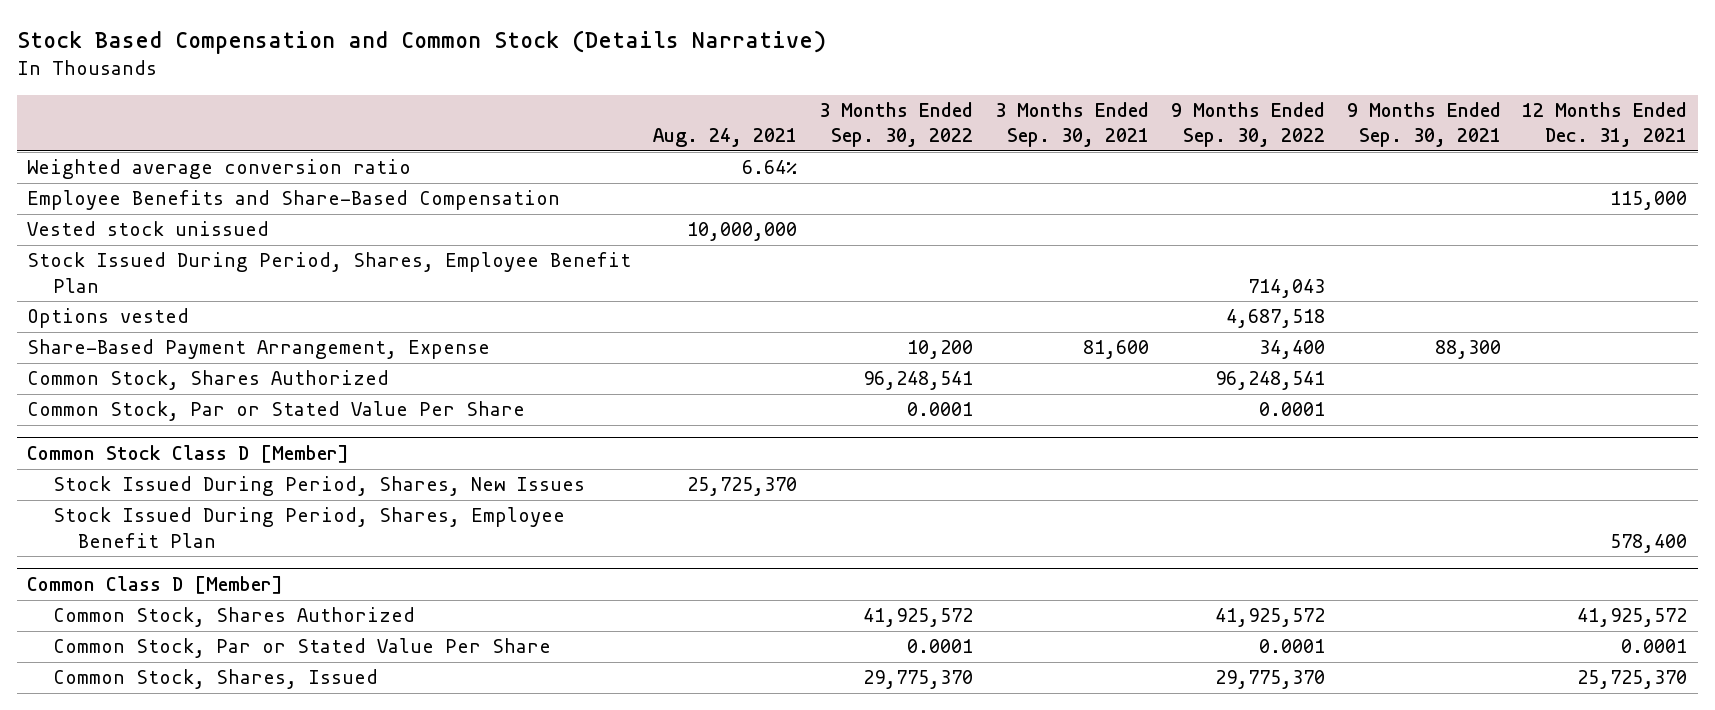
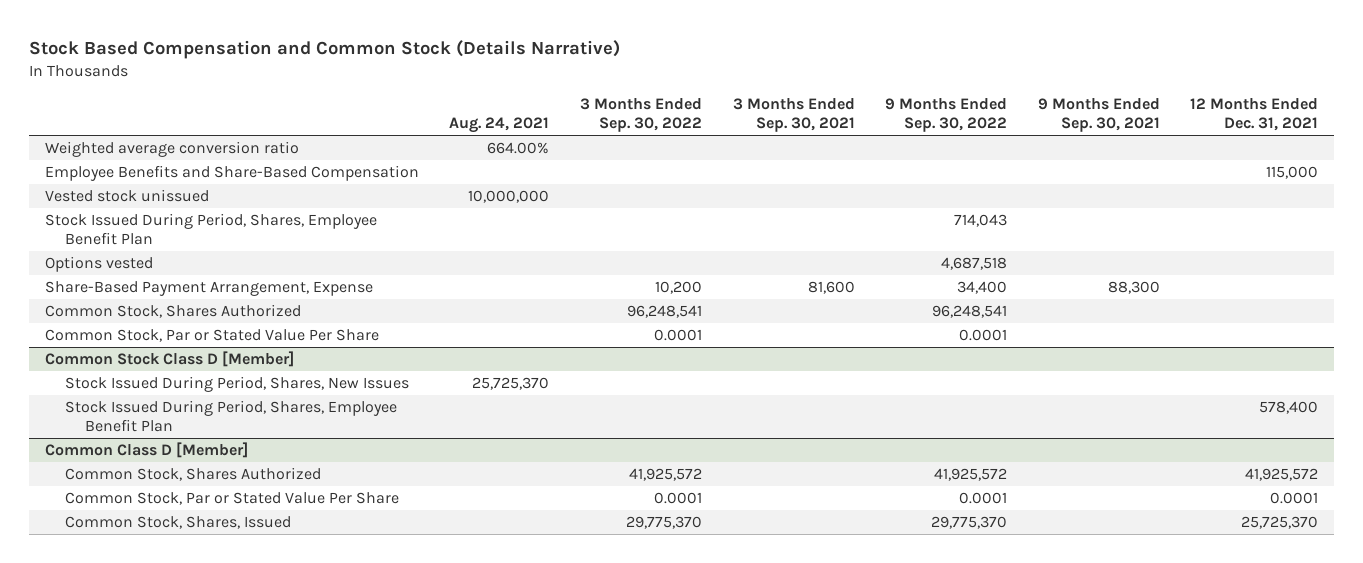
[742,160,798,175] 6.64% -> [487,141,550,154] 664.00%

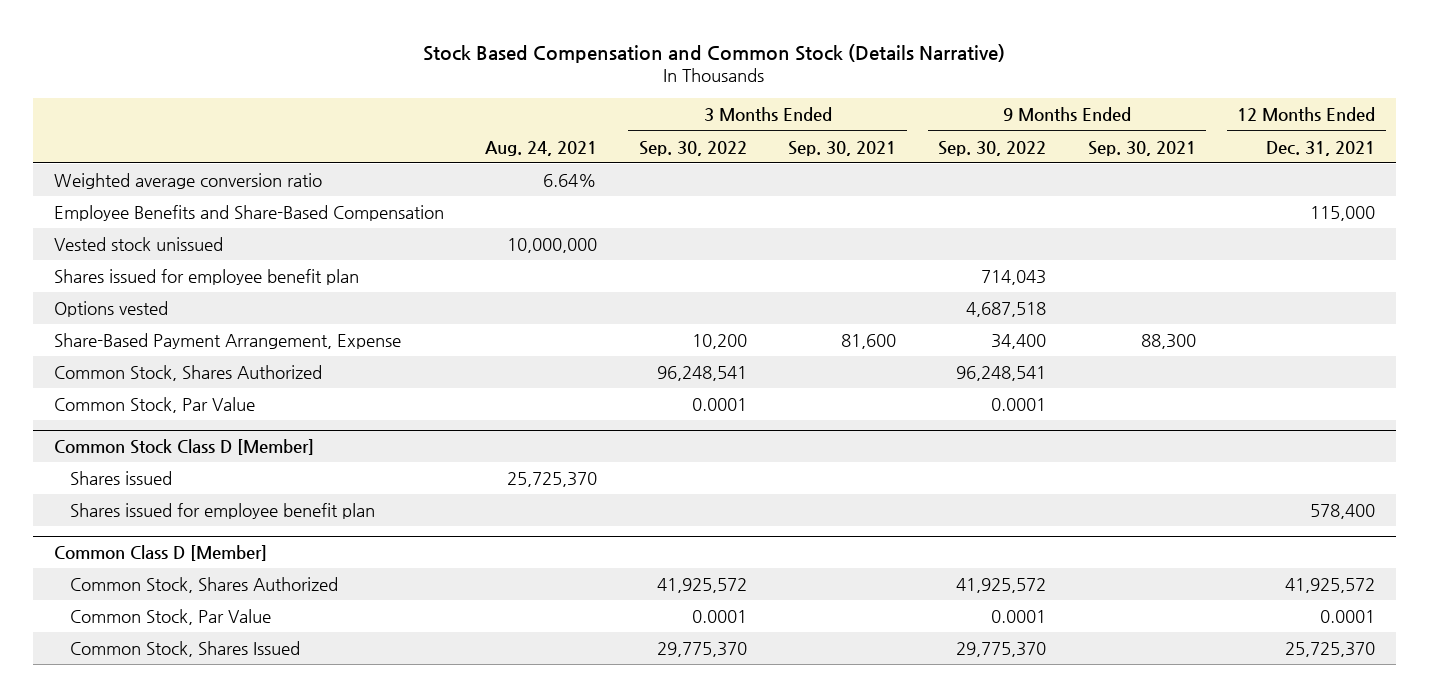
[487,141,550,154] 664.00% -> [543,174,598,188] 6.64%
[44,212,377,246] Stock Issued During Period, Shares, Employee Benefit Plan -> [53,269,359,286] Shares issued for employee benefit plan
[44,328,379,342] Common Stock, Par or Stated Value Per Share -> [53,397,255,414] Common Stock, Par Value
[64,375,409,392] Stock Issued During Period, Shares, New Issues -> [70,471,173,486] Shares issued
[64,399,397,433] Stock Issued During Period, Shares, Employee Benefit Plan -> [70,503,376,520] Shares issued for employee benefit plan
[64,491,399,505] Common Stock, Par or Stated Value Per Share -> [70,609,272,626] Common Stock, Par Value
[64,515,291,529] Common Stock, Shares, Issued -> [70,641,301,658] Common Stock, Shares Issued

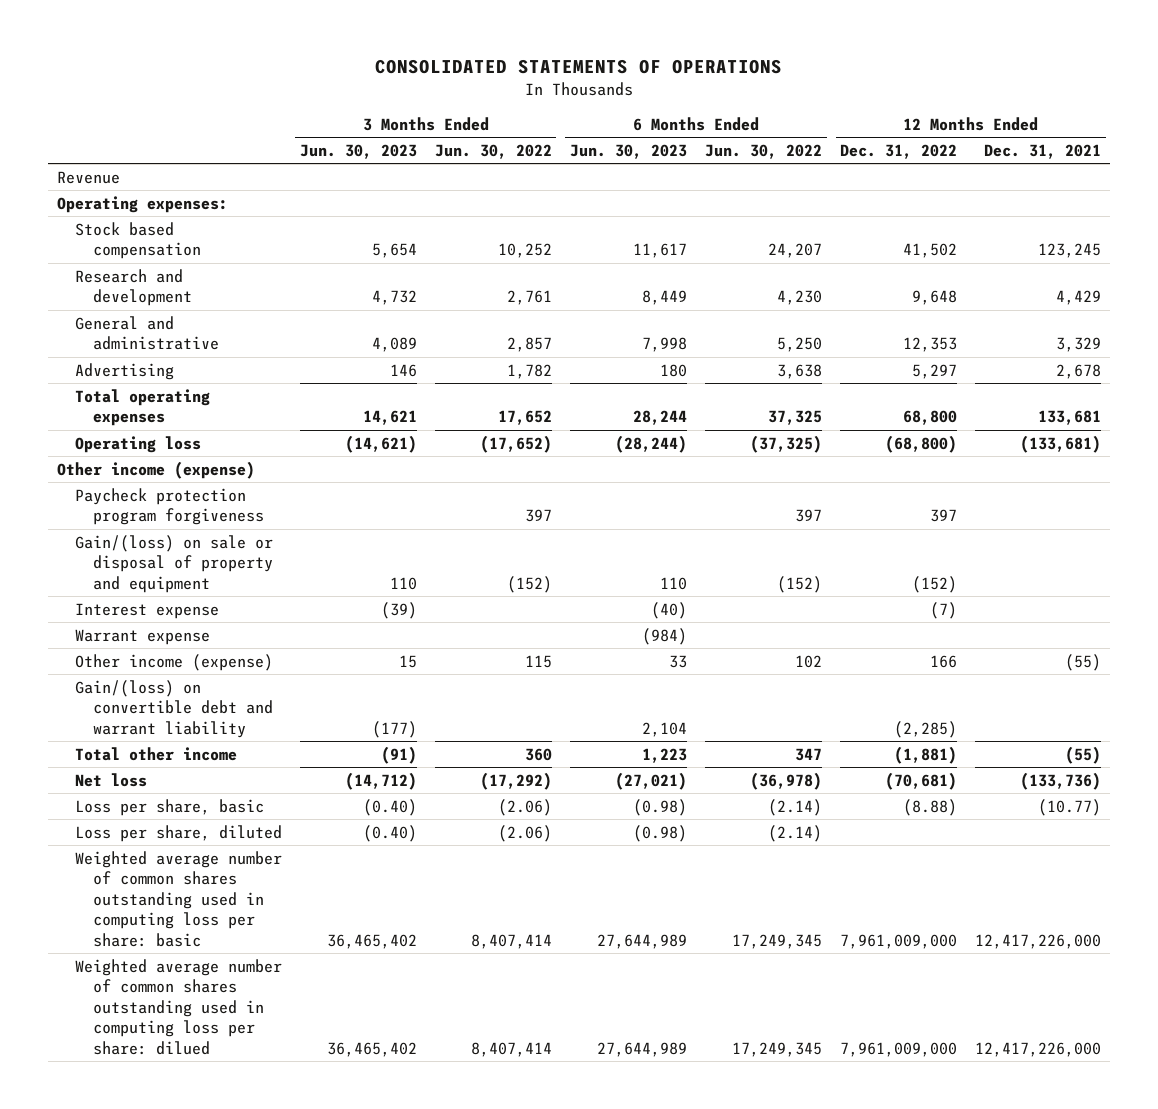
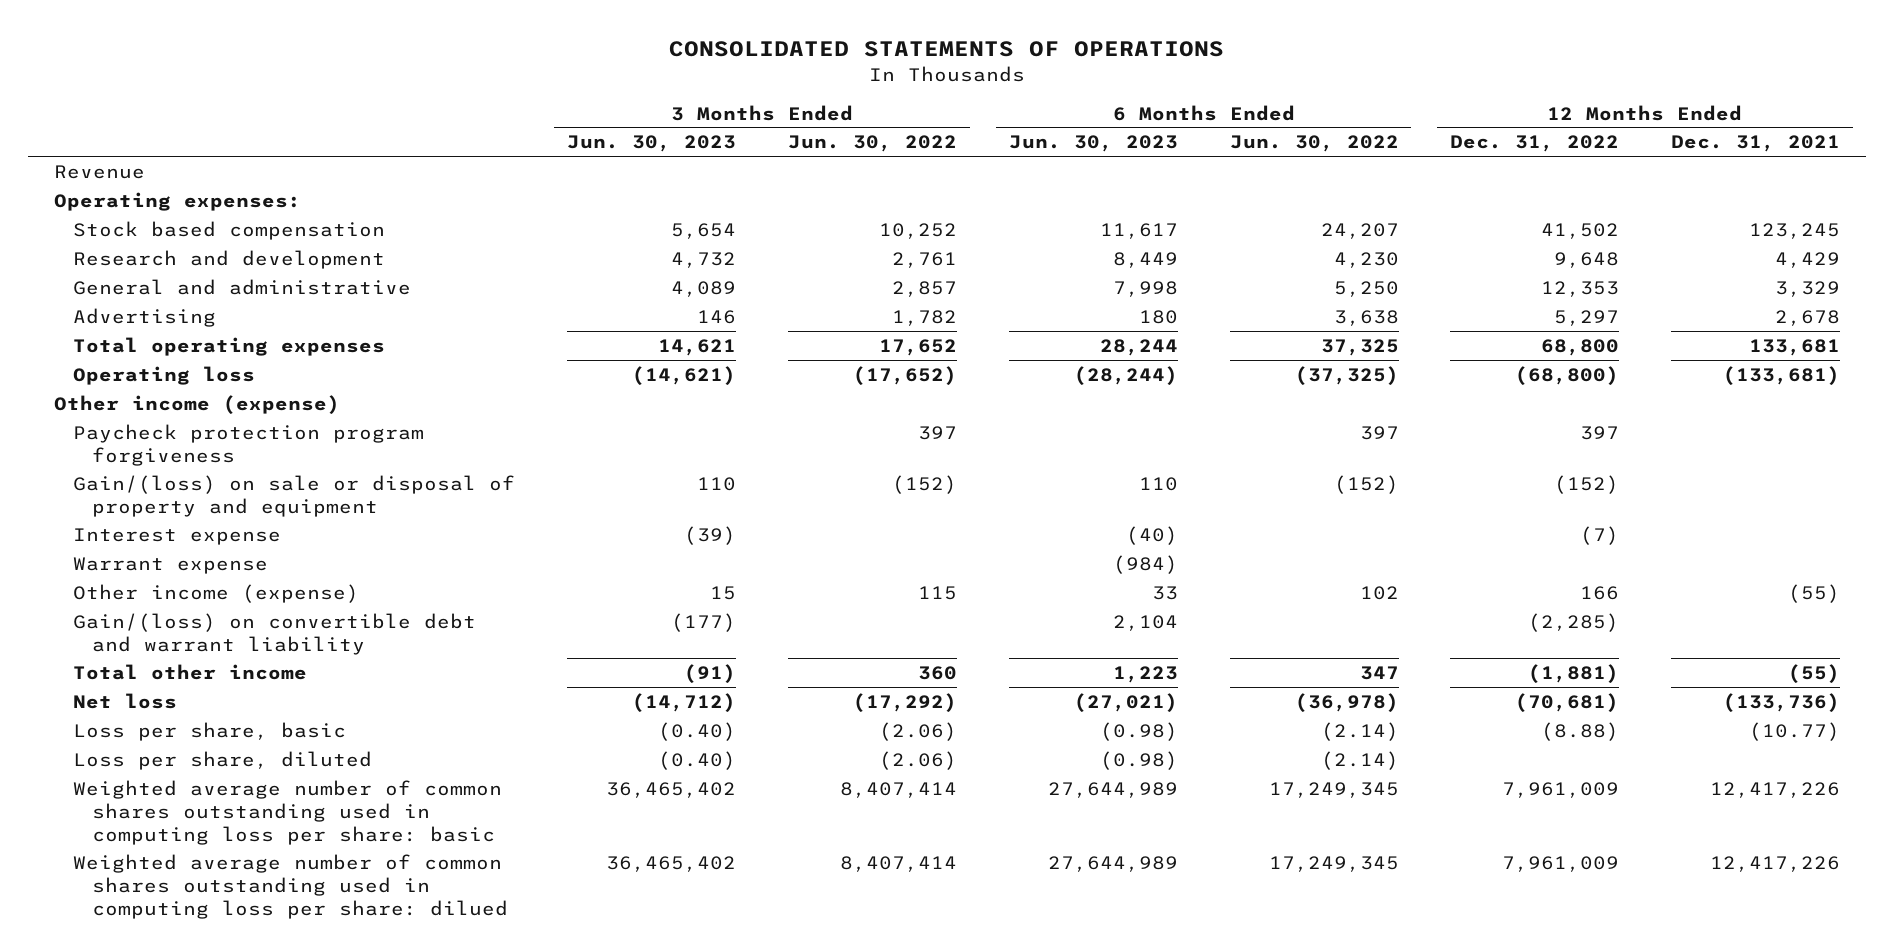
[840,933,958,949] 7,961,009,000 -> [1502,781,1620,798] 7,961,009
[975,933,1102,949] 12,417,226,000 -> [1710,781,1841,798] 12,417,226
[840,1041,958,1057] 7,961,009,000 -> [1502,855,1620,872] 7,961,009
[975,1041,1102,1057] 12,417,226,000 -> [1710,855,1841,872] 12,417,226

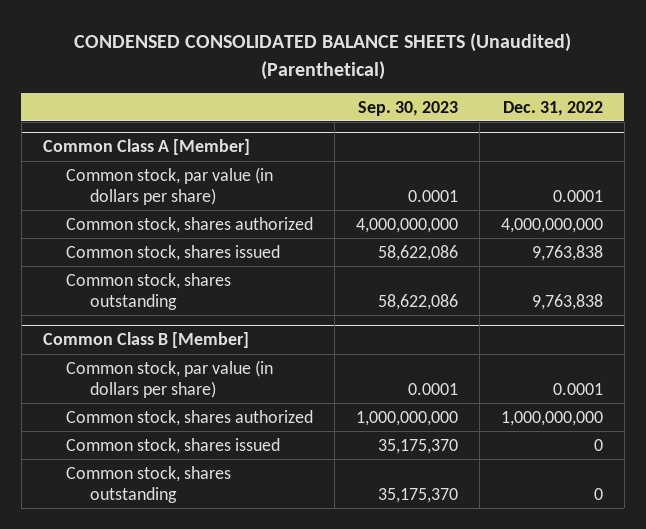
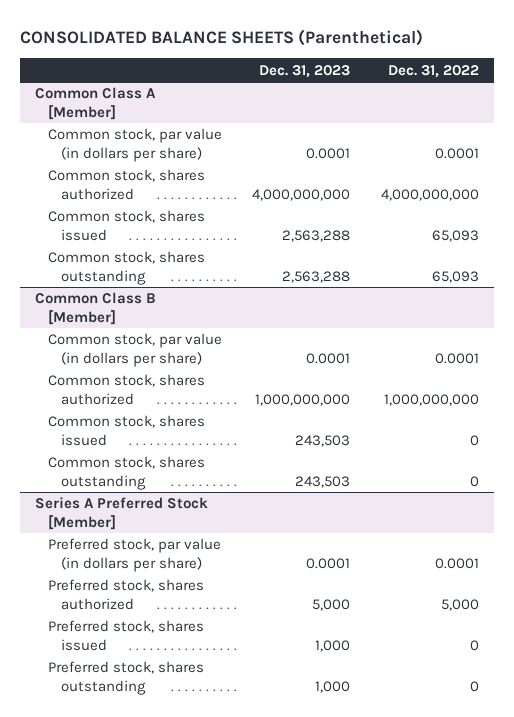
[73,33,571,80] CONDENSED CONSOLIDATED BALANCE SHEETS (Unaudited) (Parenthetical) -> [19,29,423,47] CONSOLIDATED BALANCE SHEETS (Parenthetical)
[358,100,459,116] Sep. 30, 2023 -> none
none -> [259,64,351,78] Dec. 31, 2023
[531,244,603,261] 9,763,838 -> [431,229,479,242] 65,093
[531,294,603,311] 9,763,838 -> [431,270,479,283] 65,093
none -> [35,497,209,530] Series A Preferred Stock [Member]
none -> [47,538,221,572] Preferred stock, par value (in dollars per share)
none -> [47,579,204,610] Preferred stock, shares authorized
none -> [47,620,204,651] Preferred stock, shares issued
none -> [47,661,204,695] Preferred stock, shares outstanding

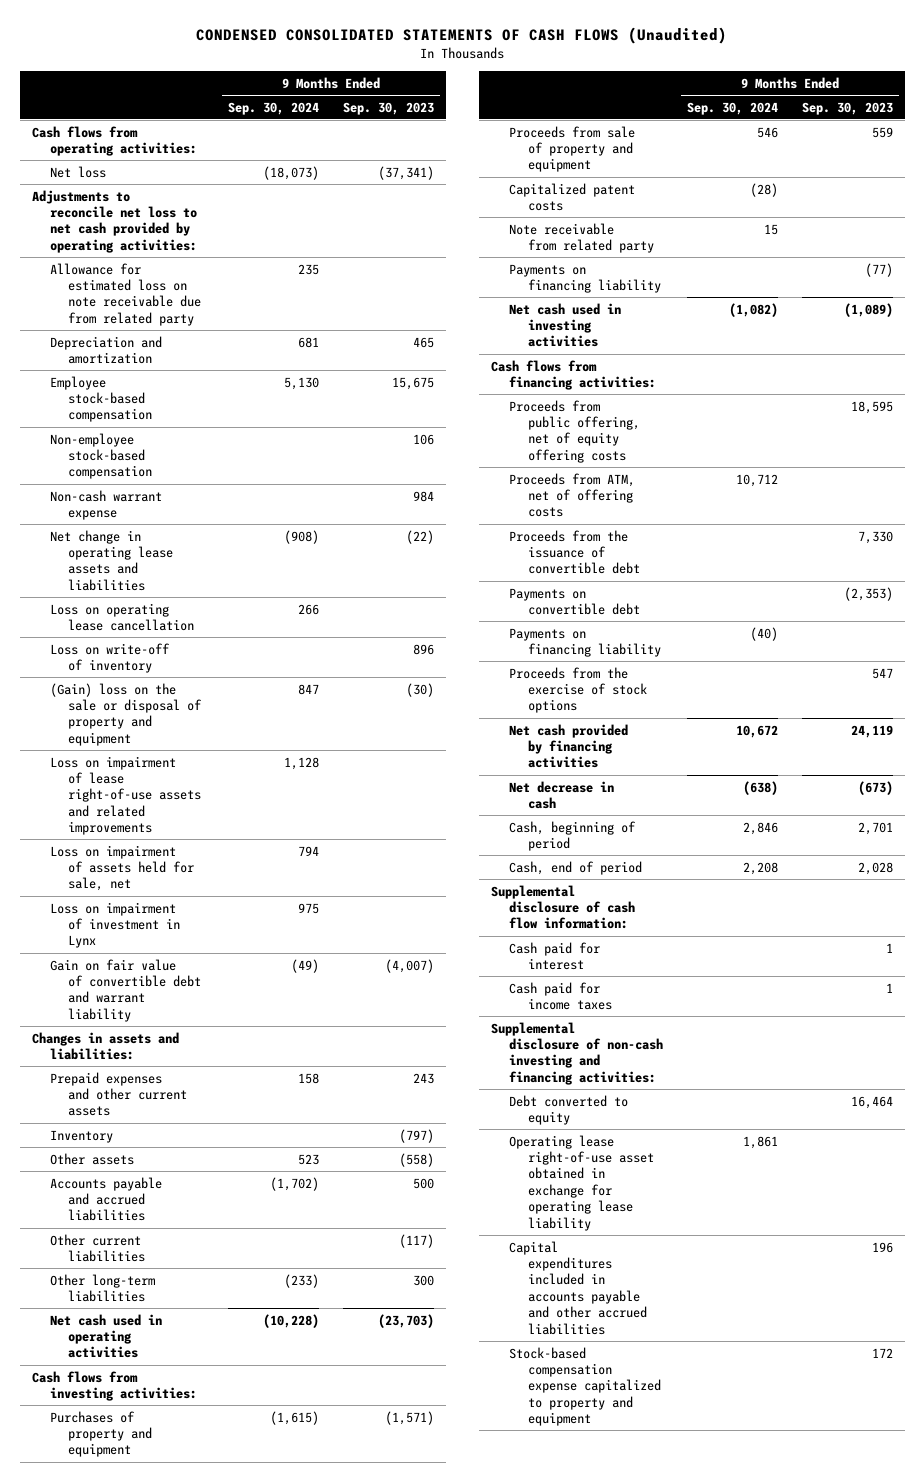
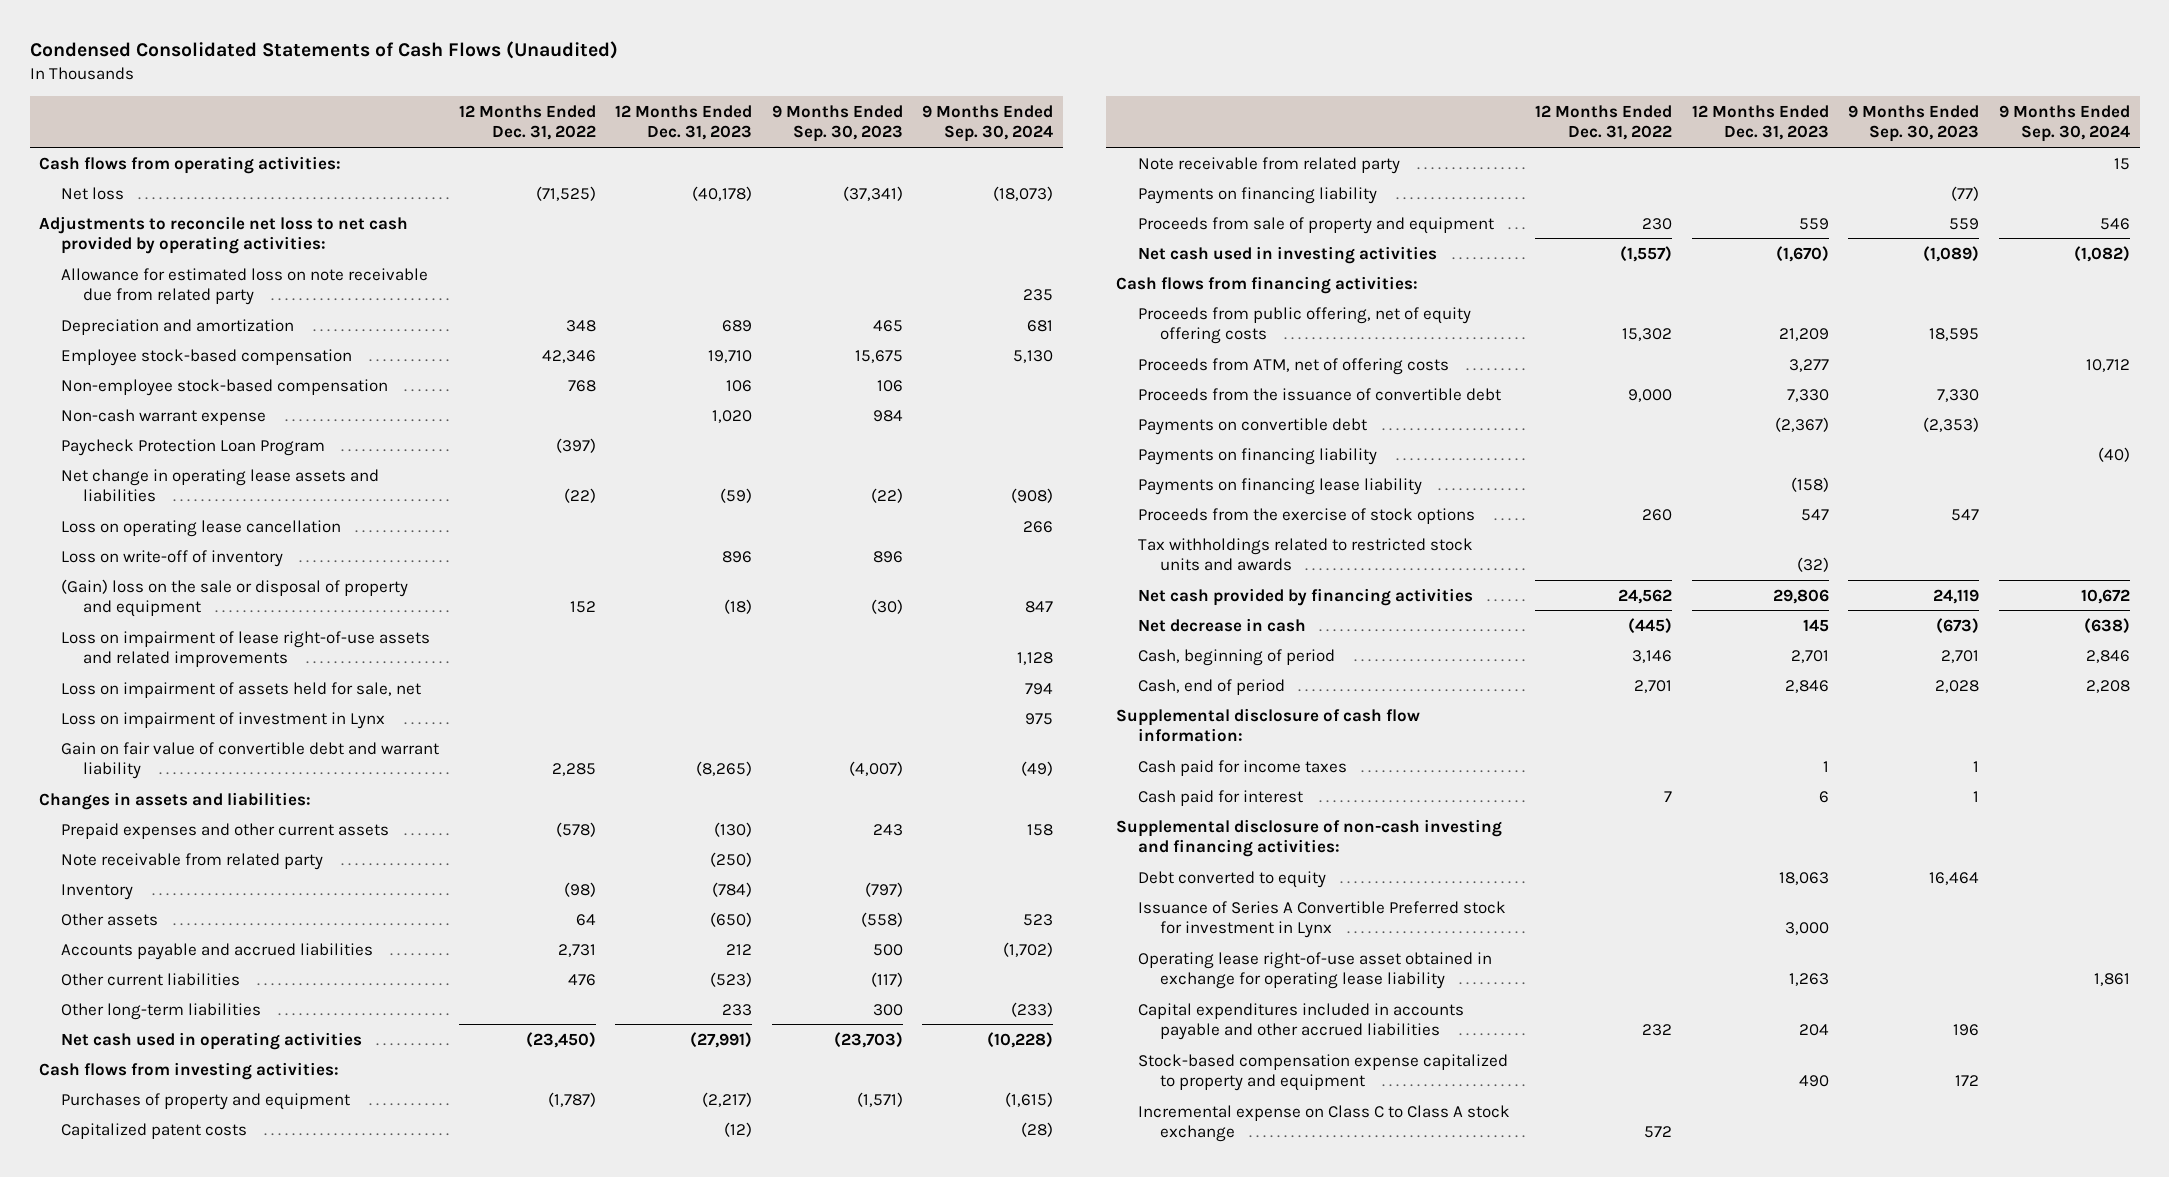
[196,27,728,45] CONDENSED CONSOLIDATED STATEMENTS OF CASH FLOWS (Unaudited) -> [29,41,618,60] Condensed Consolidated Statements of Cash Flows (Unaudited)
none -> [458,104,596,141] 12 Months Ended Dec. 31, 2022
none -> [615,104,753,141] 12 Months Ended Dec. 31, 2023
none -> [61,438,326,456] Paycheck Protection Loan Program
none -> [61,852,324,870] Note receivable from related party
[509,125,636,173] Proceeds from sale of property and equipment -> [1137,216,1494,234] Proceeds from sale of property and equipment
none -> [1137,477,1422,495] Payments on financing lease liability
none -> [1137,537,1473,572] Tax withholdings related to restricted stock units and awards
[509,941,601,970] Cash paid for interest -> [1137,789,1303,806] Cash paid for interest
none -> [1137,900,1506,939] Issuance of Series A Convertible Preferred stock for investment in Lynx
none -> [1137,1104,1510,1143] Incremental expense on Class C to Class A stock exchange

